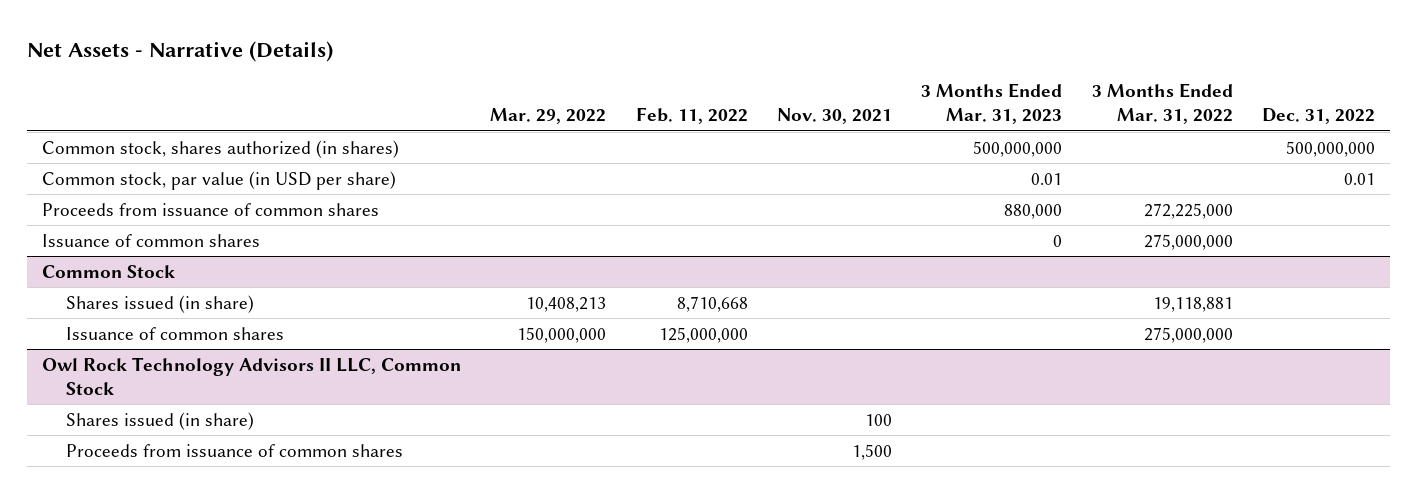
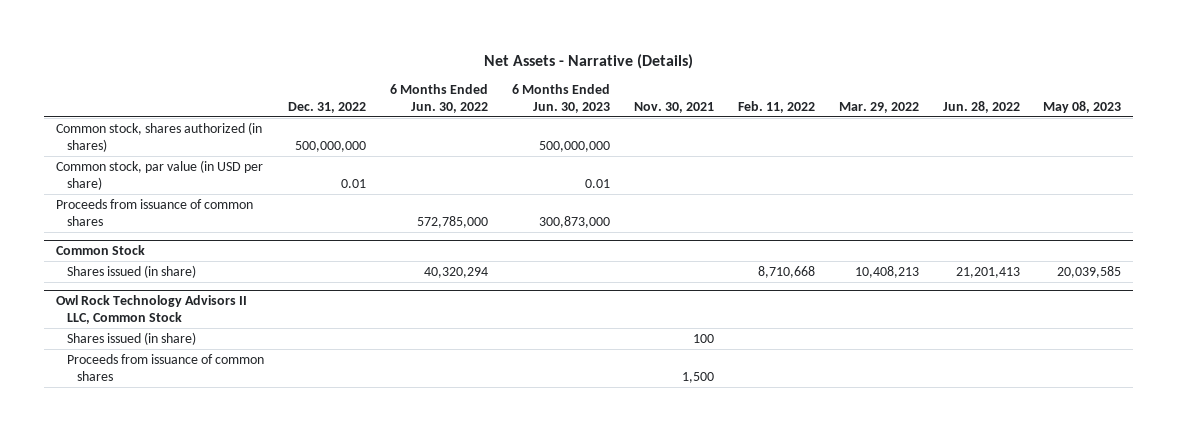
[921,83,1063,125] 3 Months Ended Mar. 31, 2023 -> none
[1091,83,1233,125] 3 Months Ended Mar. 31, 2022 -> none
none -> [389,84,488,113] 6 Months Ended Jun. 30, 2022
none -> [511,84,610,113] 6 Months Ended Jun. 30, 2023
none -> [942,100,1020,113] Jun. 28, 2022
none -> [1043,100,1122,113] May 08, 2023
[41,233,260,247] Issuance of common shares -> none
[65,326,284,340] Issuance of common shares -> none

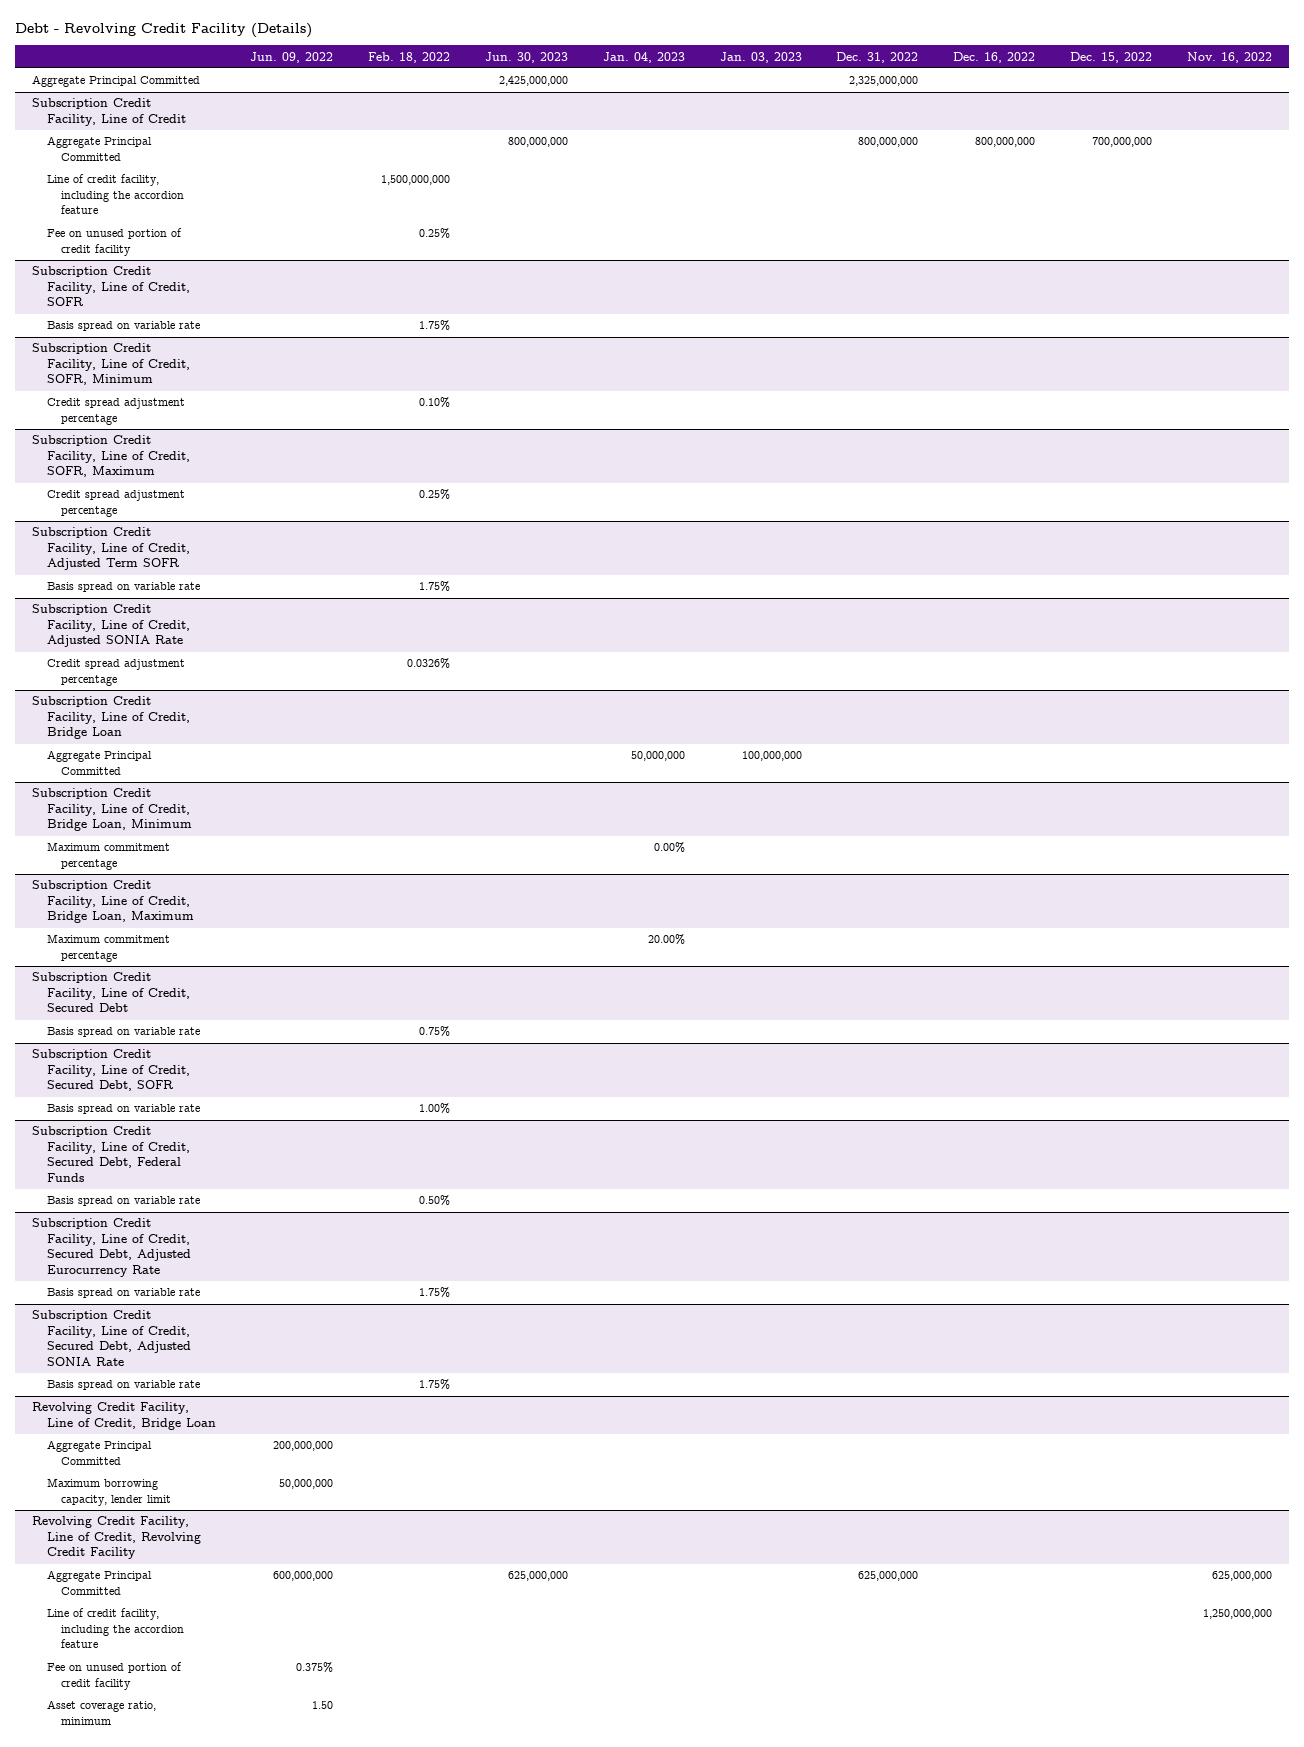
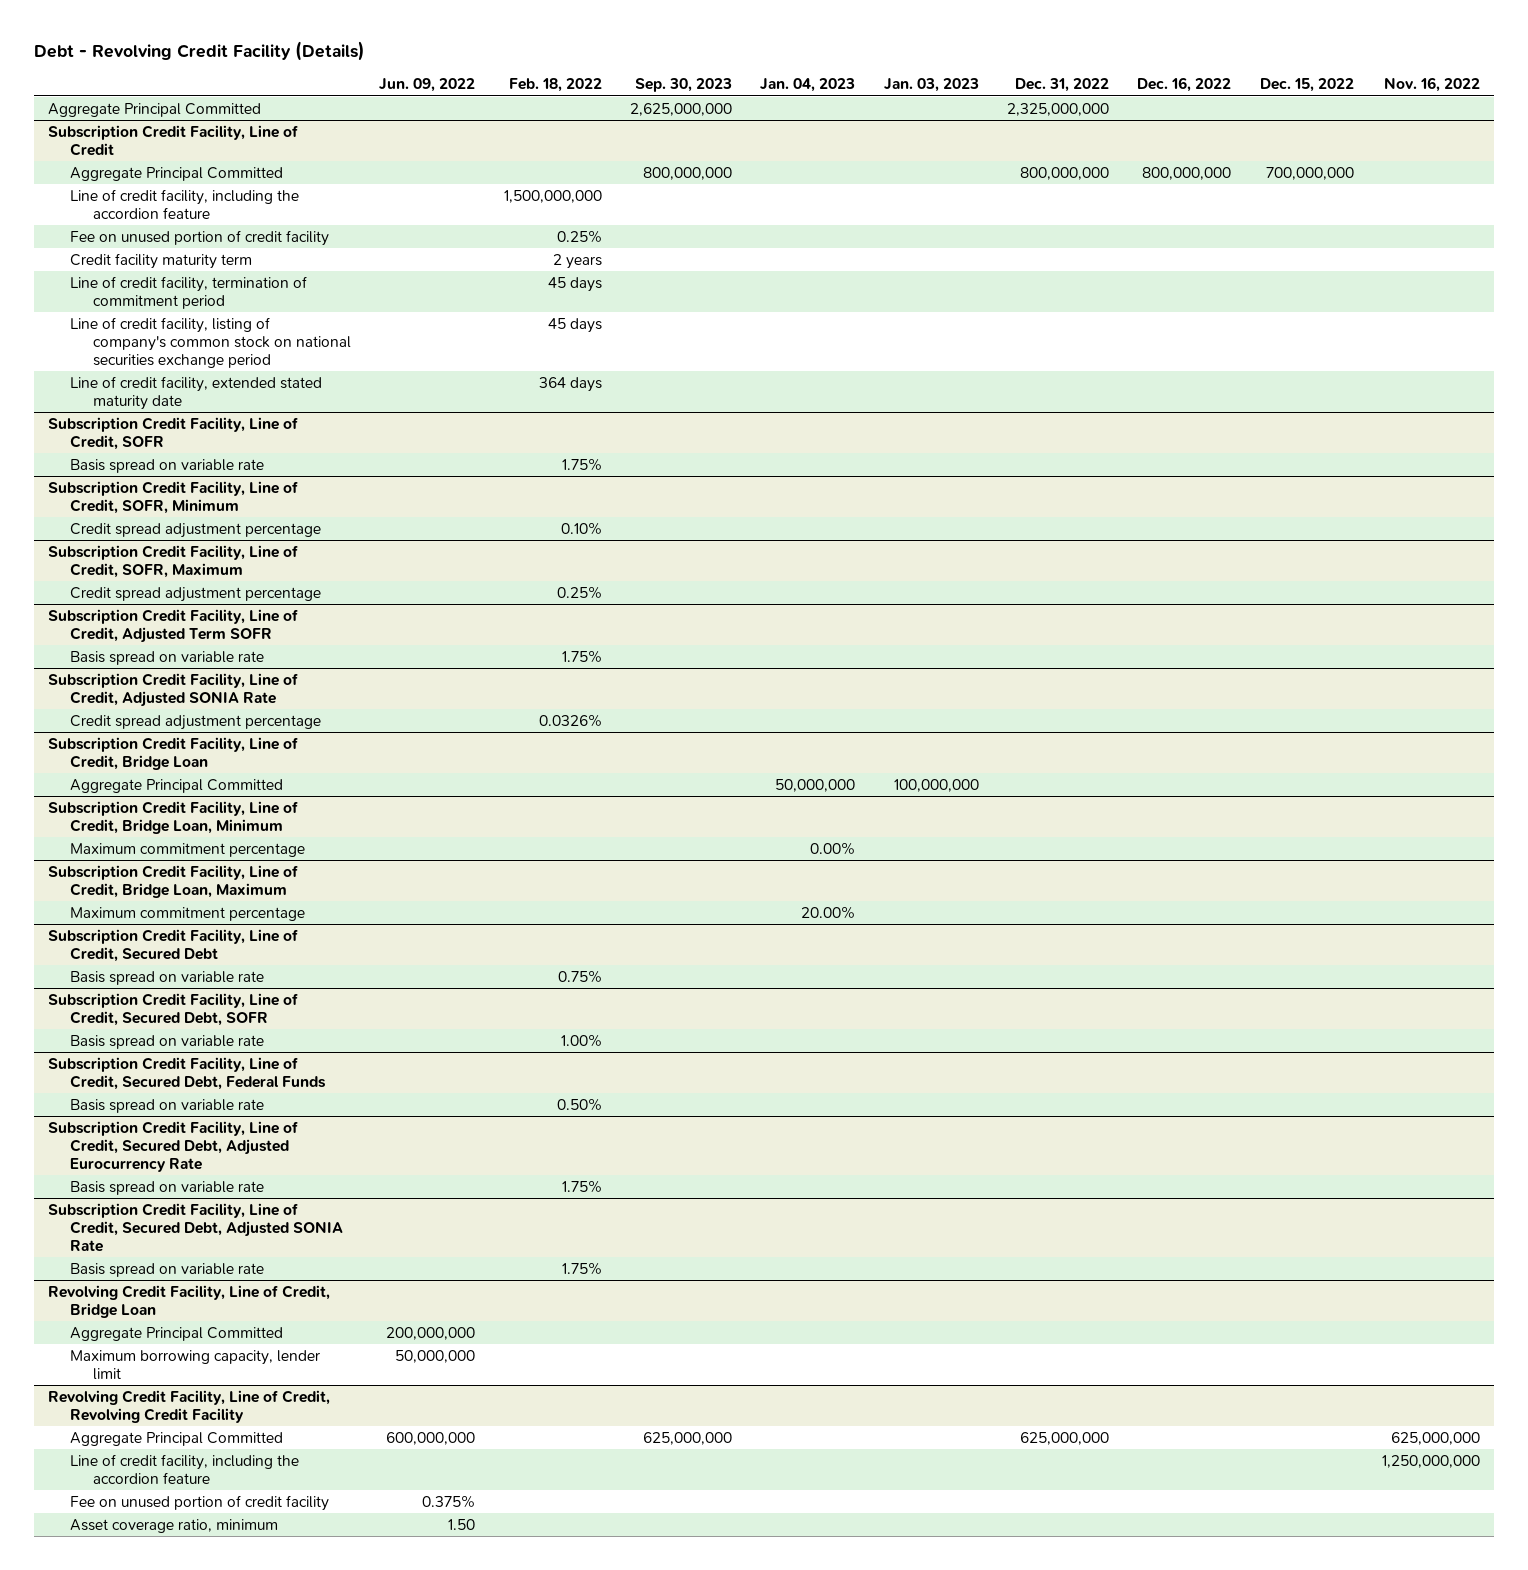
[485,51,569,63] Jun. 30, 2023 -> none
none -> [634,78,732,93] Sep. 30, 2023
none -> [70,252,253,269] Credit facility maturity term
none -> [70,275,308,309] Line of credit facility, termination of commitment period
none -> [70,316,351,368] Line of credit facility, listing of company's common stock on national securities exchange period
none -> [70,375,323,410] Line of credit facility, extended stated maturity date

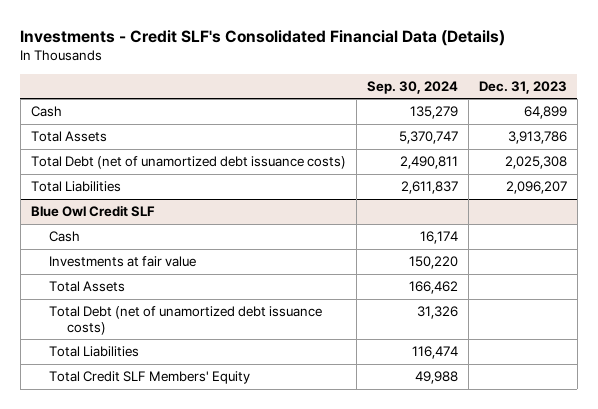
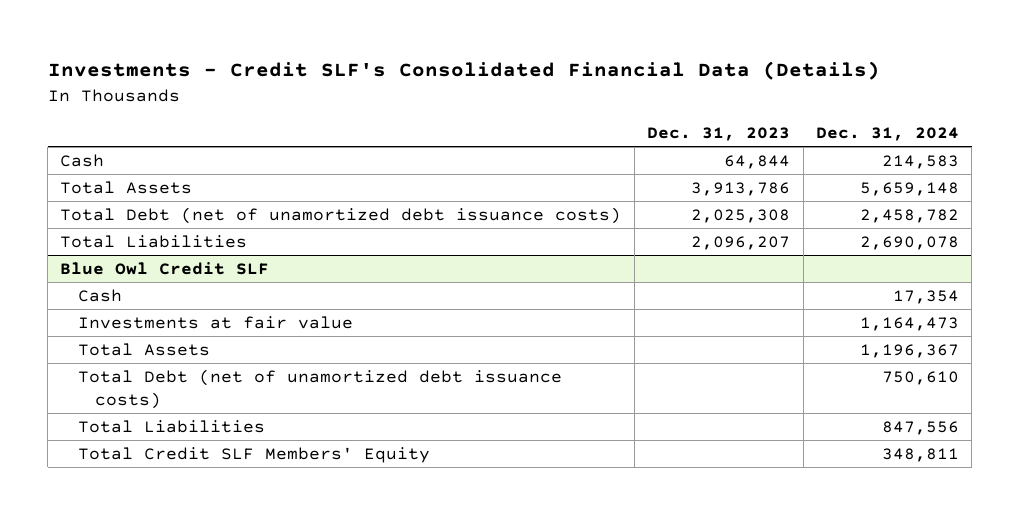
[366,80,458,94] Sep. 30, 2024 -> none
none -> [815,126,959,141] Dec. 31, 2024
[523,106,567,120] 64,899 -> [724,155,791,170] 64,844

